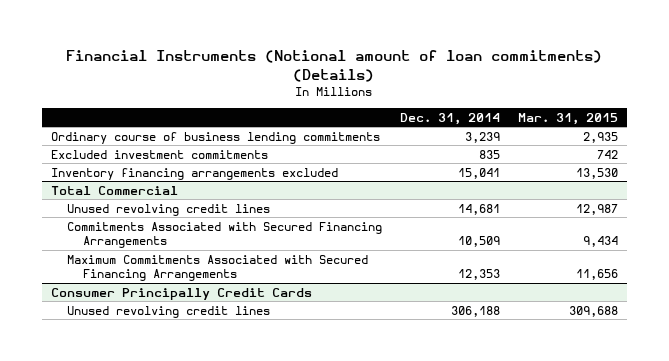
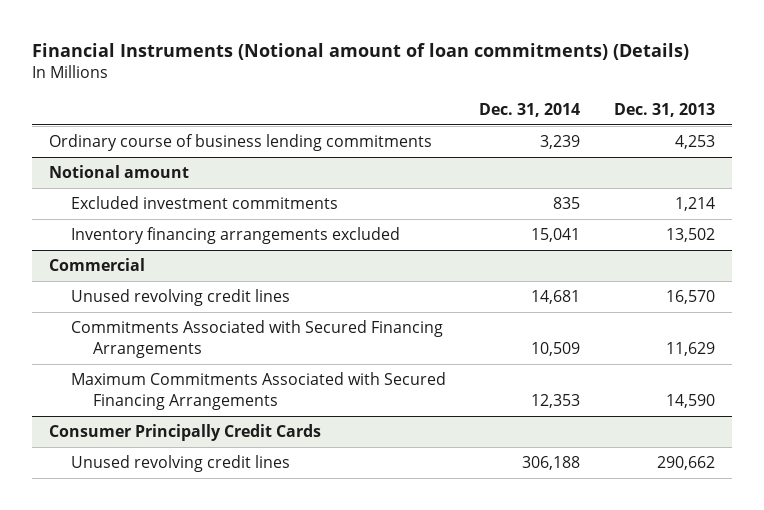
[517,112,618,125] Mar. 31, 2015 -> none
none -> [613,102,715,117] Dec. 31, 2013
none -> [49,165,190,179] Notional amount
[51,185,179,195] Total Commercial -> [49,258,146,272] Commercial

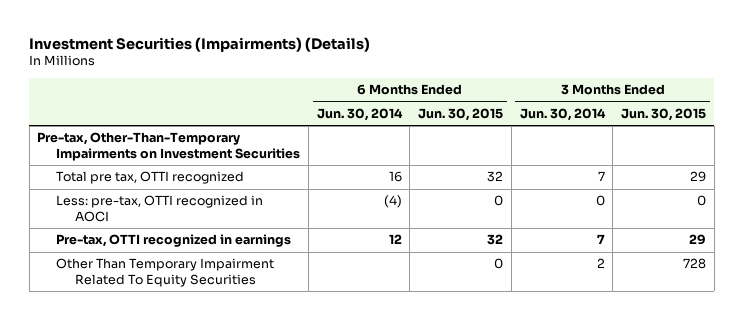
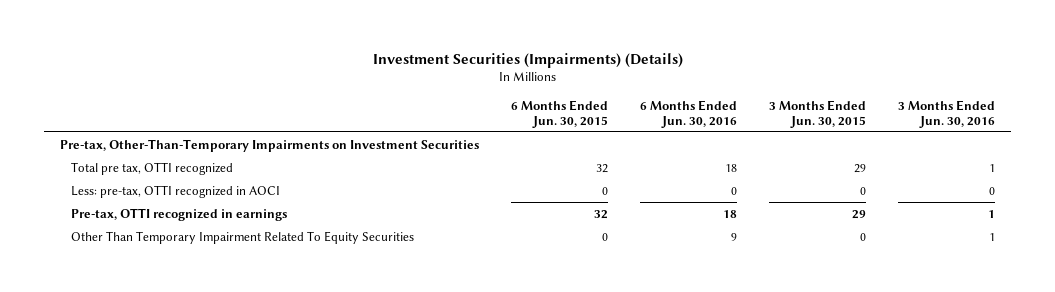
[316,108,403,122] Jun. 30, 2014 -> none
[519,108,606,122] Jun. 30, 2014 -> none
none -> [640,99,738,128] 6 Months Ended Jun. 30, 2016
none -> [898,99,996,128] 3 Months Ended Jun. 30, 2016
[682,258,706,270] 728 -> [860,232,867,241] 0

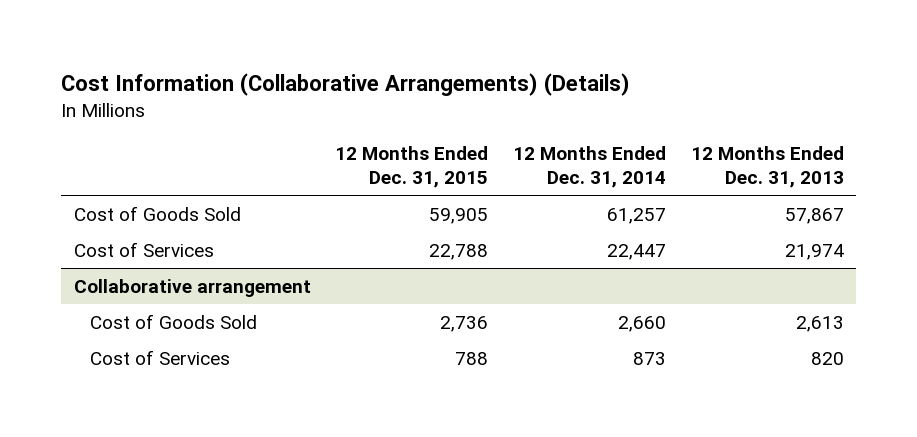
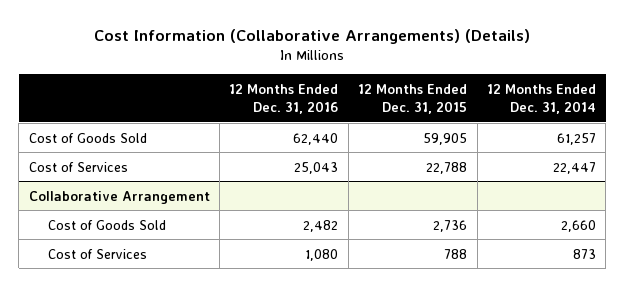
[690,146,844,189] 12 Months Ended Dec. 31, 2013 -> none
none -> [229,83,339,114] 12 Months Ended Dec. 31, 2016
[73,278,311,297] Collaborative arrangement -> [28,190,210,204] Collaborative Arrangement

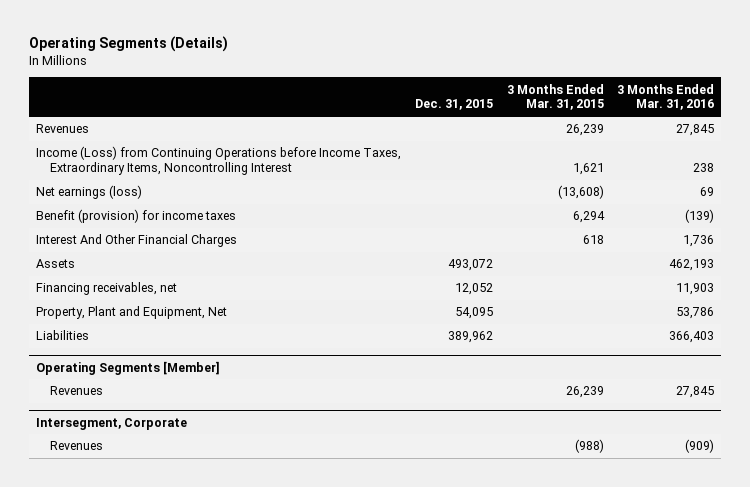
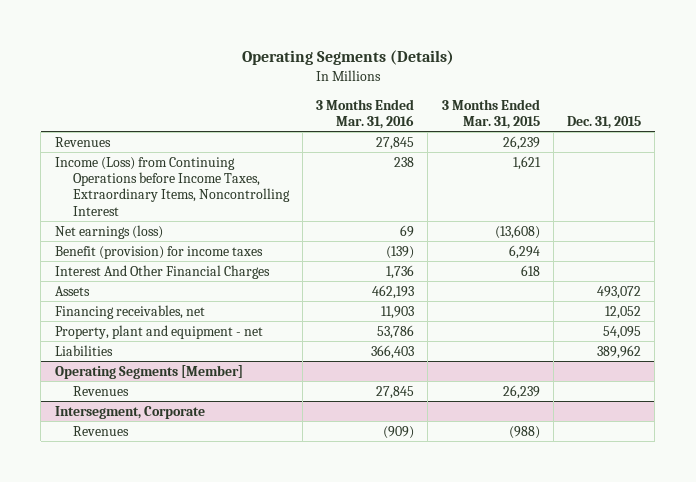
[36,306,228,320] Property, Plant and Equipment, Net -> [54,324,263,339] Property, plant and equipment - net

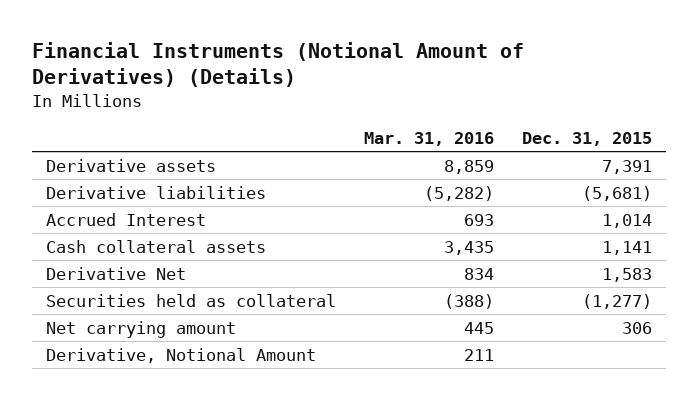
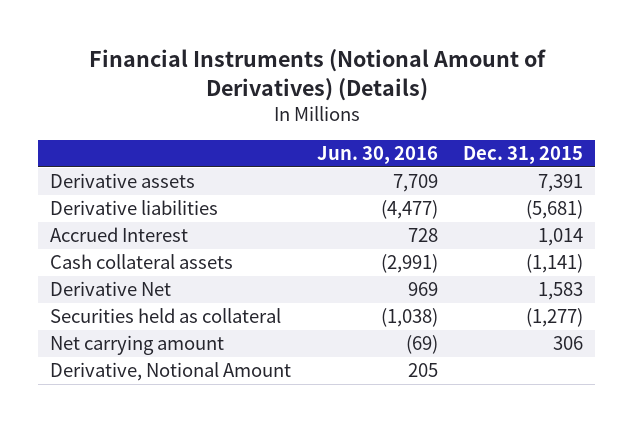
[363,131,494,146] Mar. 31, 2016 -> none
none -> [316,146,438,165] Jun. 30, 2016
[601,240,652,255] 1,141 -> [525,254,583,274] (1,141)

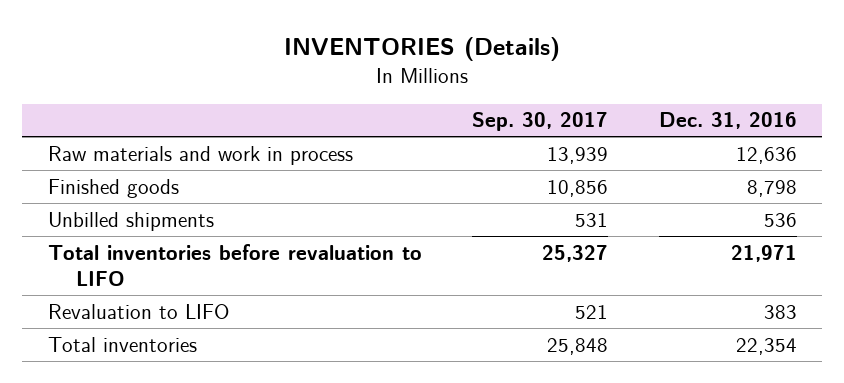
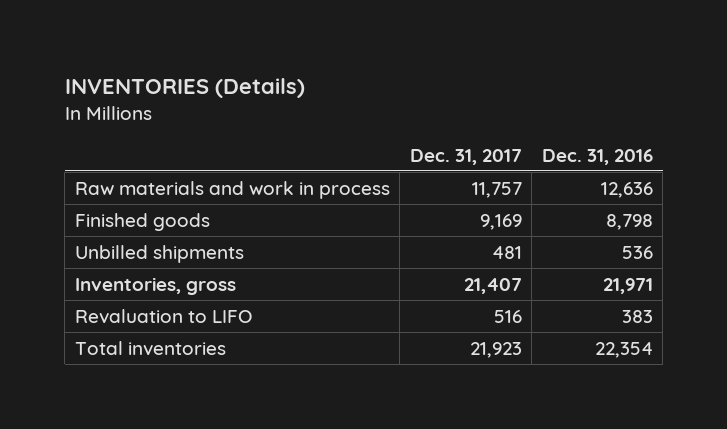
[472,112,609,132] Sep. 30, 2017 -> none
none -> [409,148,522,165] Dec. 31, 2017
[47,243,422,287] Total inventories before revaluation to LIFO -> [74,276,236,295] Inventories, gross

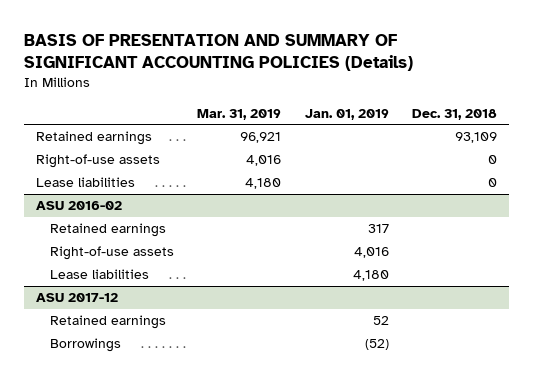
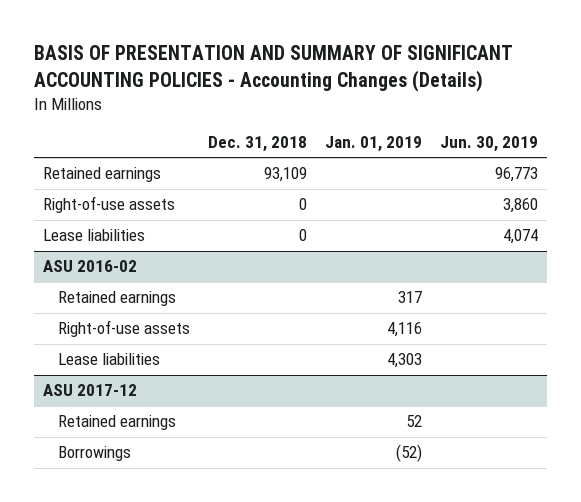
[23,34,413,72] BASIS OF PRESENTATION AND SUMMARY OF SIGNIFICANT ACCOUNTING POLICIES (Details) -> [34,45,514,92] BASIS OF PRESENTATION AND SUMMARY OF SIGNIFICANT ACCOUNTING POLICIES - Accounting Changes (Details)
[197,108,282,120] Mar. 31, 2019 -> none
none -> [439,136,538,153] Jun. 30, 2019
[353,247,389,259] 4,016 -> [386,322,422,338] 4,116
[352,270,389,282] 4,180 -> [386,353,422,369] 4,303

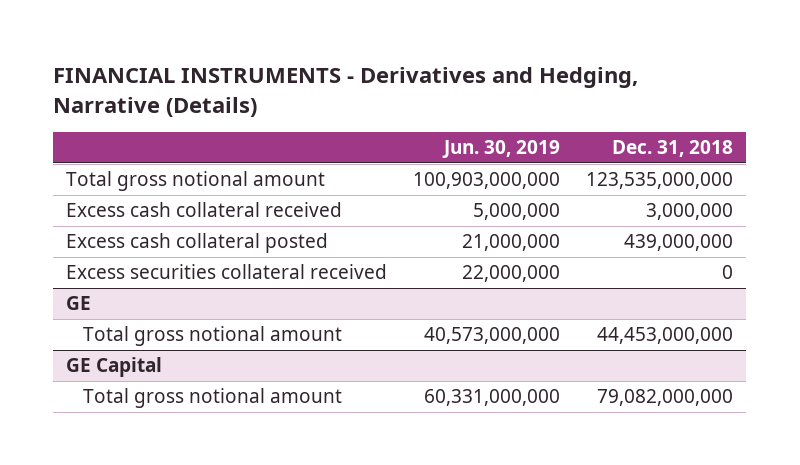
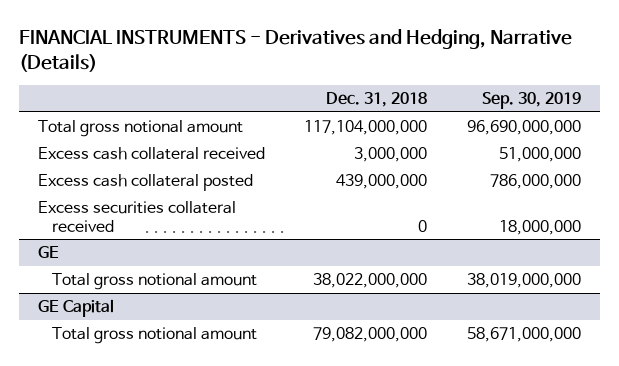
[442,140,561,159] Jun. 30, 2019 -> none
none -> [481,92,581,110] Sep. 30, 2019
[586,172,734,190] 123,535,000,000 -> [304,120,428,136] 117,104,000,000
[597,327,734,345] 44,453,000,000 -> [313,273,428,289] 38,022,000,000

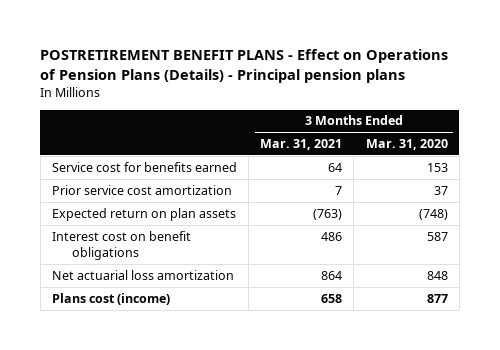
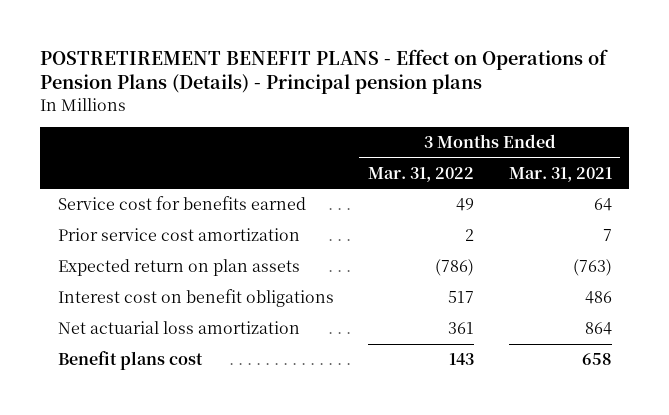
[365,138,448,150] Mar. 31, 2020 -> none
none -> [368,166,475,182] Mar. 31, 2022
[52,292,171,305] Plans cost (income) -> [57,351,203,371] Benefit plans cost

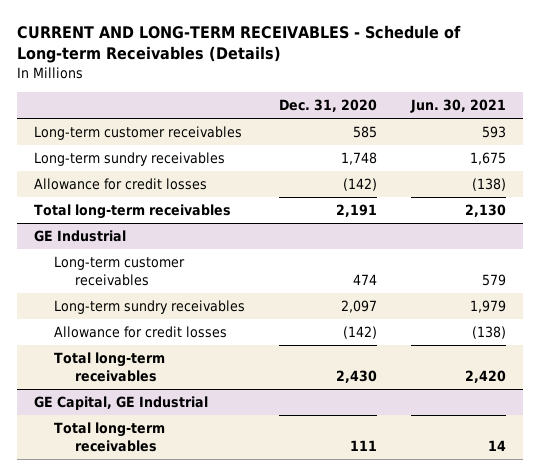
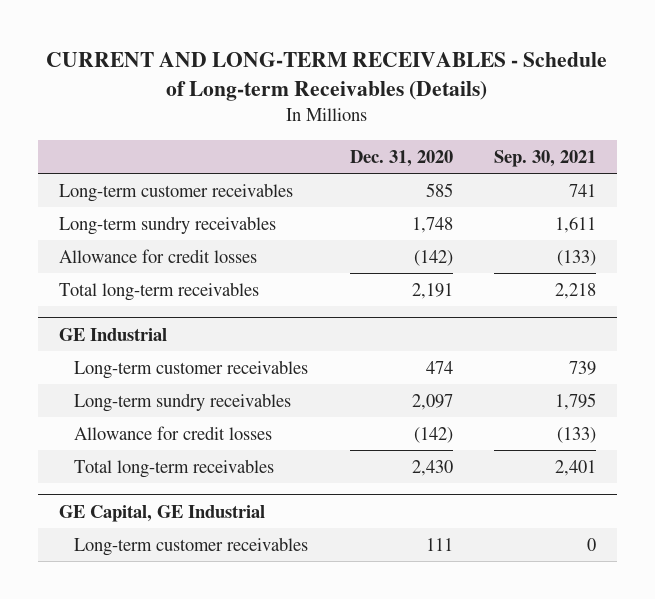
[410,98,507,113] Jun. 30, 2021 -> none
none -> [494,149,597,167] Sep. 30, 2021
[54,422,166,452] Total long-term receivables -> [74,536,309,556] Long-term customer receivables

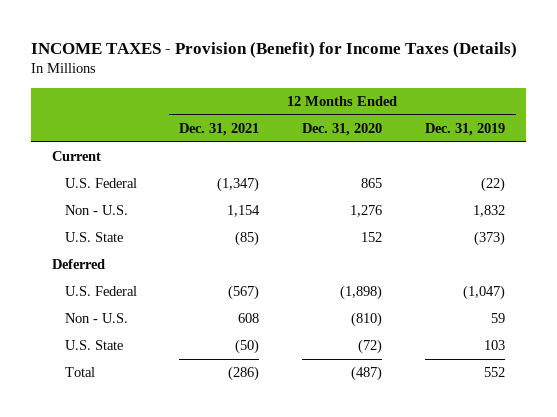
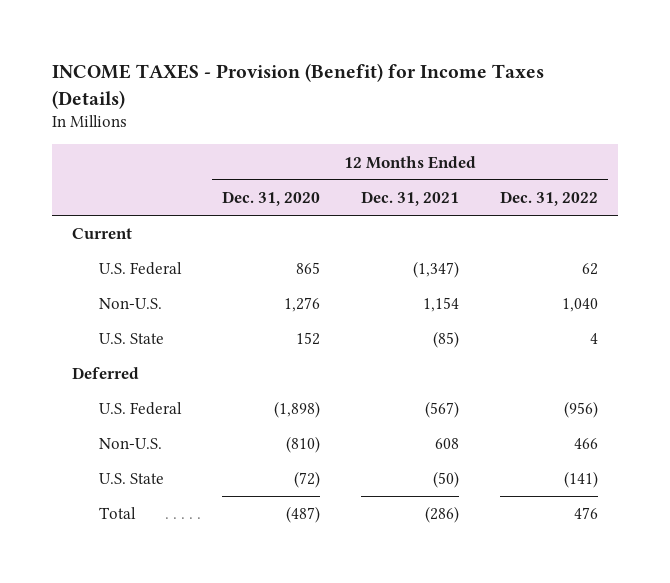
[424,123,505,137] Dec. 31, 2019 -> none
none -> [499,190,598,206] Dec. 31, 2022
[64,205,128,216] Non - U.S. -> [98,298,162,310] Non-U.S.
[64,313,128,324] Non - U.S. -> [98,438,162,450] Non-U.S.

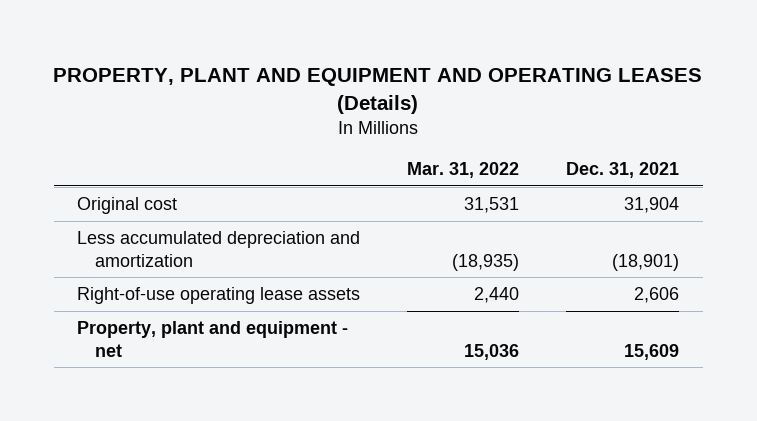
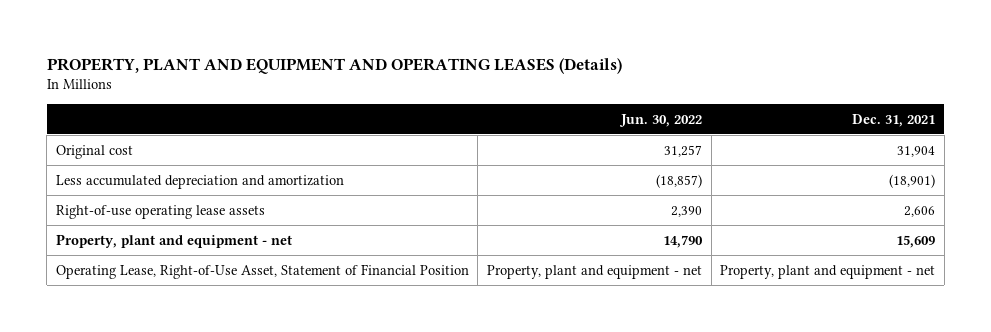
[407,161,520,178] Mar. 31, 2022 -> none
none -> [619,113,703,127] Jun. 30, 2022
none -> [55,263,469,279] Operating Lease, Right-of-Use Asset, Statement of Financial Position

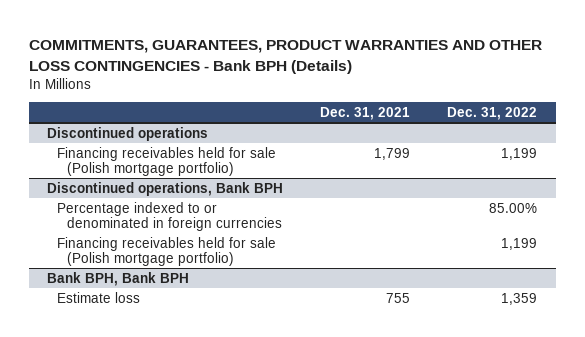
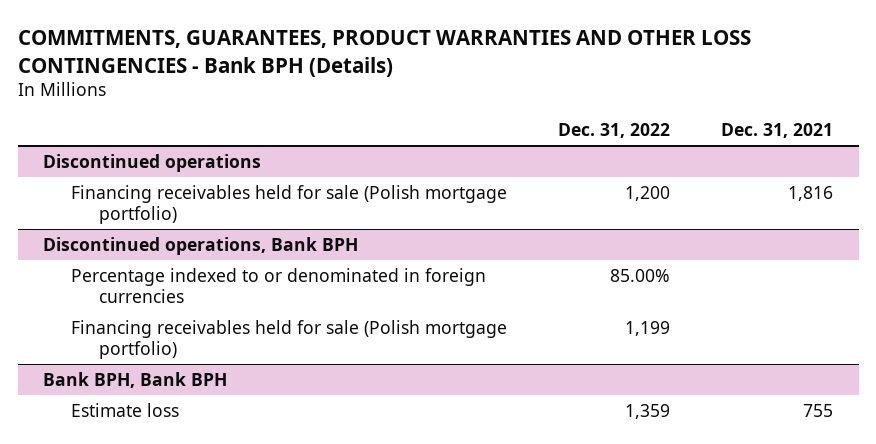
[374,147,411,160] 1,799 -> [788,185,834,201] 1,816
[501,147,538,160] 1,199 -> [625,185,671,201] 1,200

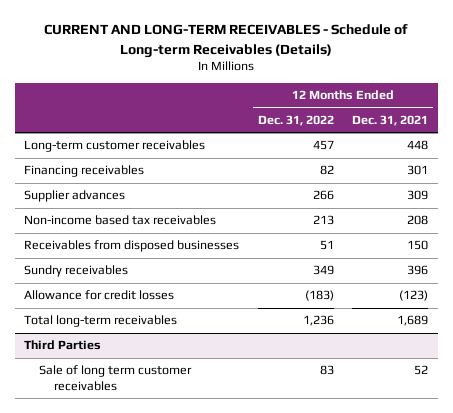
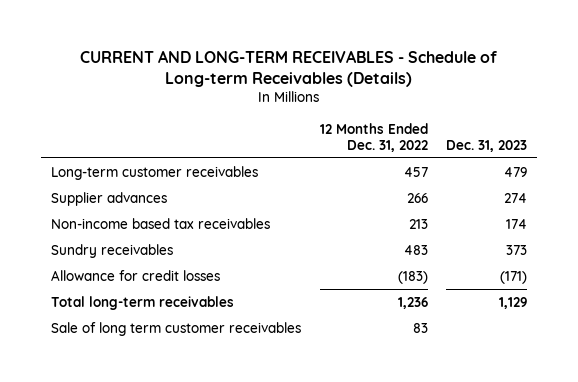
[352,114,429,126] Dec. 31, 2021 -> none
none -> [446,139,528,152] Dec. 31, 2023
[24,165,145,178] Financing receivables -> none
[24,240,240,253] Receivables from disposed businesses -> none
[312,265,334,276] 349 -> [403,244,428,255] 483
[24,340,102,351] Third Parties -> none

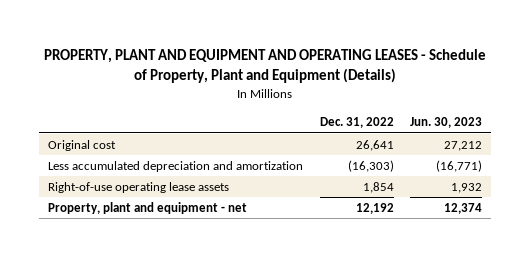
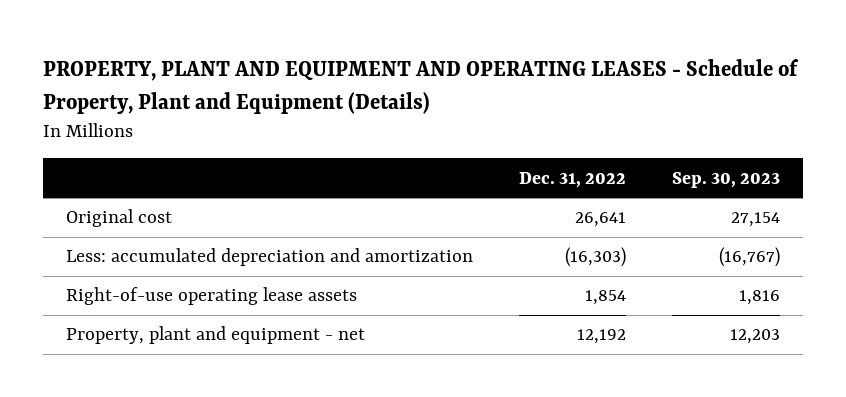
[410,117,483,129] Jun. 30, 2023 -> none
none -> [671,171,780,188] Sep. 30, 2023
[47,160,303,172] Less accumulated depreciation and amortization -> [66,248,474,267] Less: accumulated depreciation and amortization

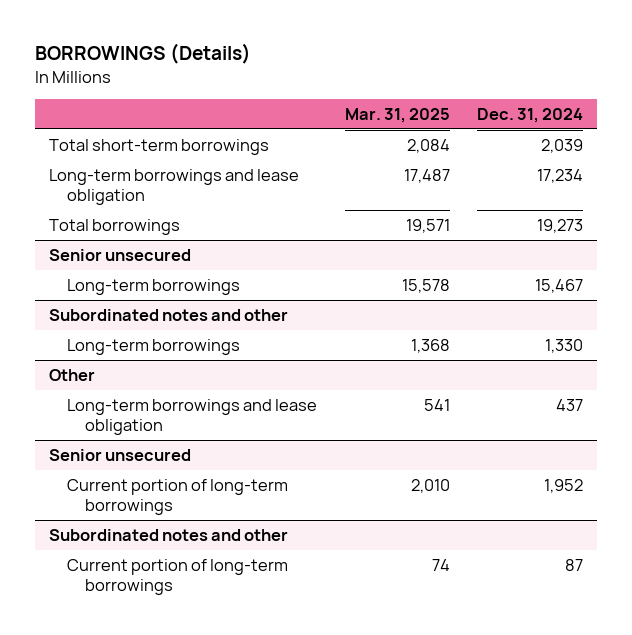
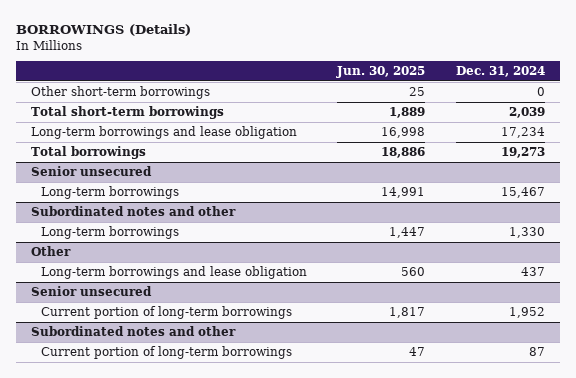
[344,107,450,123] Mar. 31, 2025 -> none
none -> [336,66,426,79] Jun. 30, 2025
none -> [31,86,211,100] Other short-term borrowings

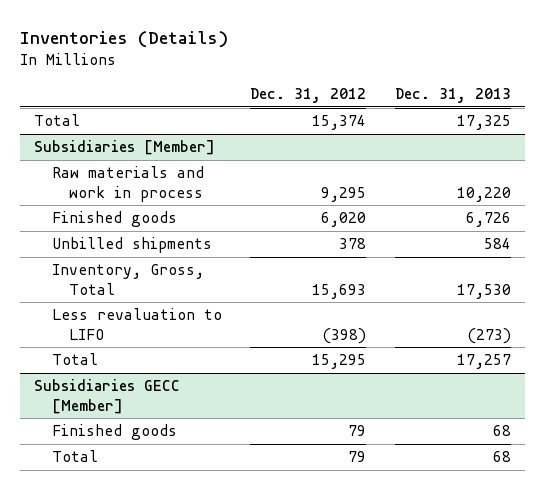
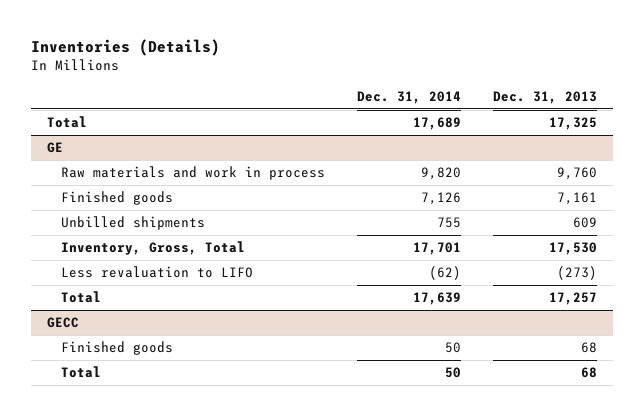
[250,88,367,104] Dec. 31, 2012 -> none
none -> [357,90,462,104] Dec. 31, 2014
[34,140,216,156] Subsidiaries [Member] -> none
none -> [46,142,63,154] GE
[456,186,511,202] 10,220 -> [557,167,598,181] 9,760
[465,212,511,228] 6,726 -> [557,192,598,206] 7,161
[483,238,511,250] 584 -> [573,217,598,229] 609
[34,379,181,414] Subsidiaries GECC [Member] -> none
none -> [46,317,79,329] GECC

